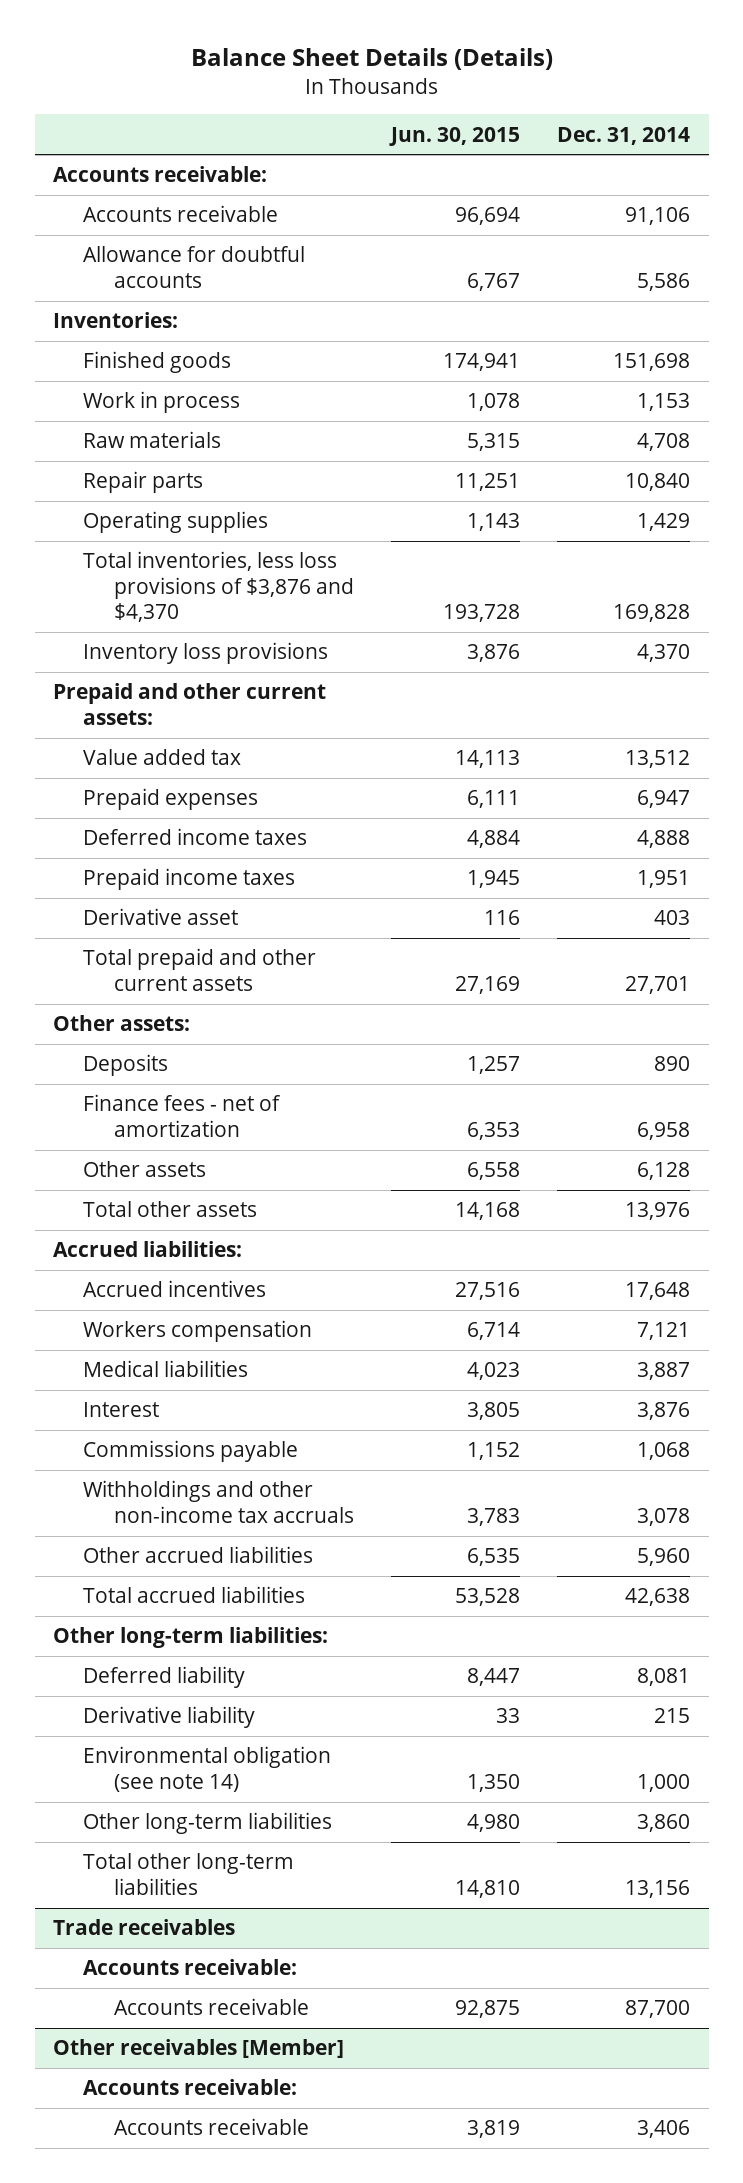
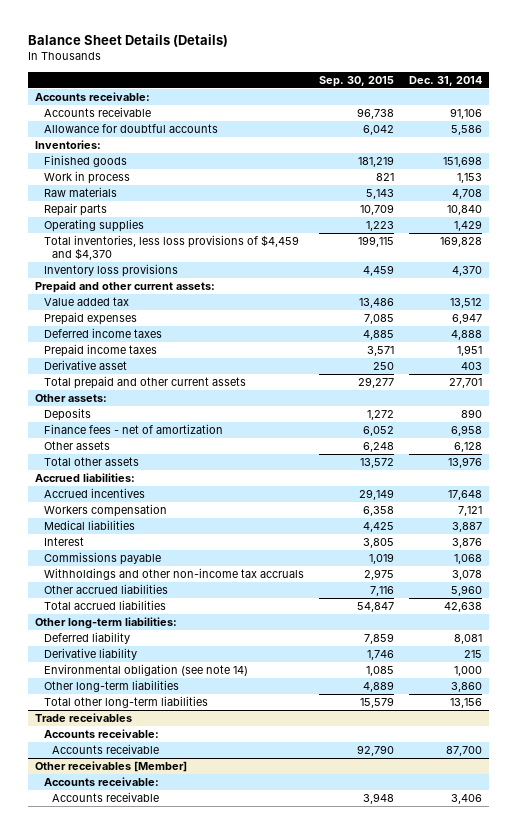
[388,126,520,146] Jun. 30, 2015 -> none
none -> [318,75,394,87] Sep. 30, 2015
[83,551,354,623] Total inventories, less loss provisions of $3,876 and $4,370 -> [43,235,299,261] Total inventories, less loss provisions of $4,459 and $4,370

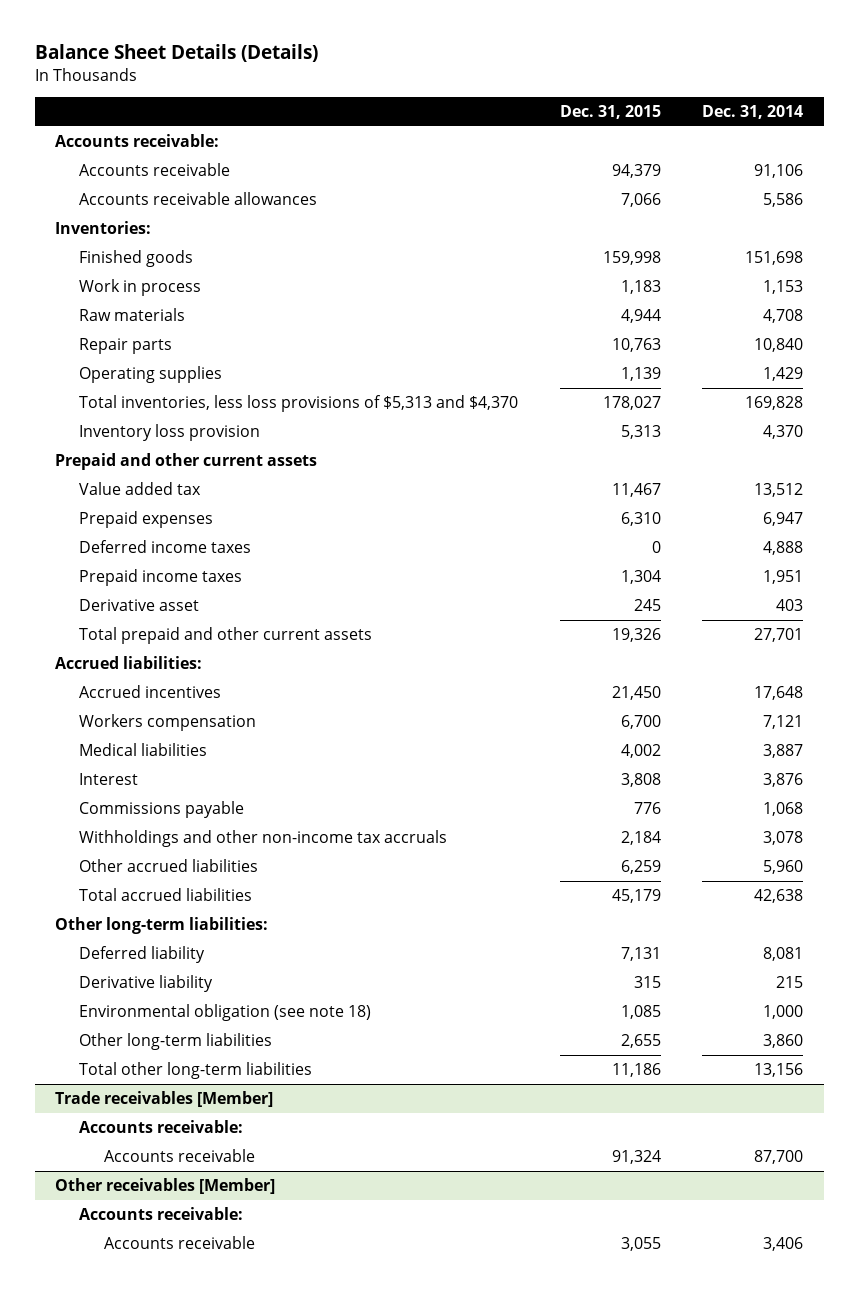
[318,75,394,87] Sep. 30, 2015 -> none
none -> [559,105,661,120] Dec. 31, 2015
[43,124,218,134] Allowance for doubtful accounts -> [79,192,318,206] Accounts receivable allowances
[43,235,299,261] Total inventories, less loss provisions of $4,459 and $4,370 -> [79,395,519,413] Total inventories, less loss provisions of $5,313 and $4,370
[43,264,178,278] Inventory loss provisions -> [79,424,261,442] Inventory loss provision
[35,281,216,294] Prepaid and other current assets: -> [55,453,318,471] Prepaid and other current assets
[35,394,108,403] Other assets: -> none
[43,408,91,422] Deposits -> none
[43,424,223,435] Finance fees - net of amortization -> none
[43,441,110,451] Other assets -> none
[43,457,139,467] Total other assets -> none
[43,664,248,677] Environmental obligation (see note 14) -> [79,1004,372,1022] Environmental obligation (see note 18)
[35,713,133,723] Trade receivables -> [55,1091,274,1108] Trade receivables [Member]

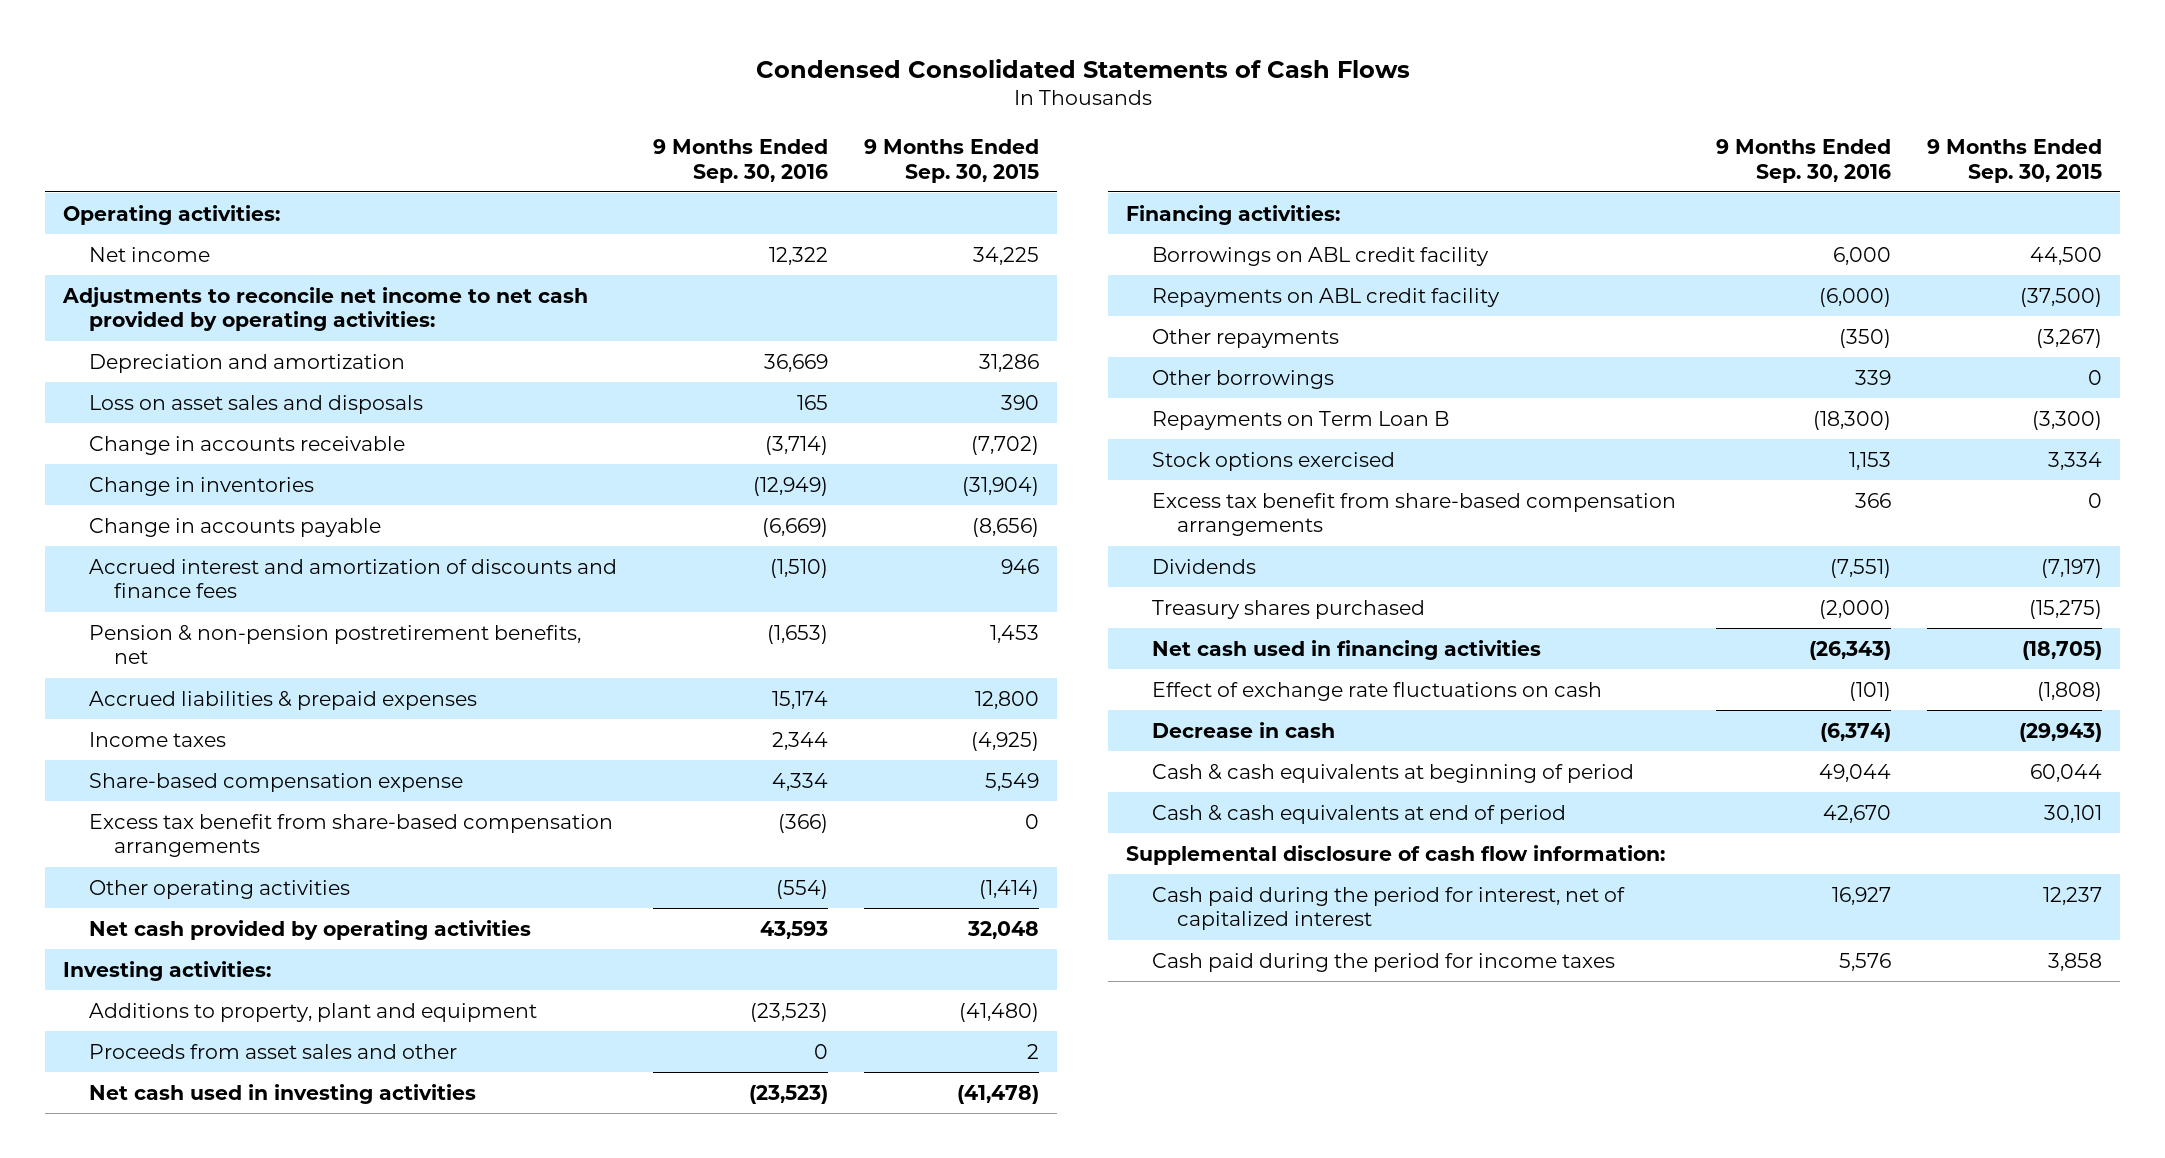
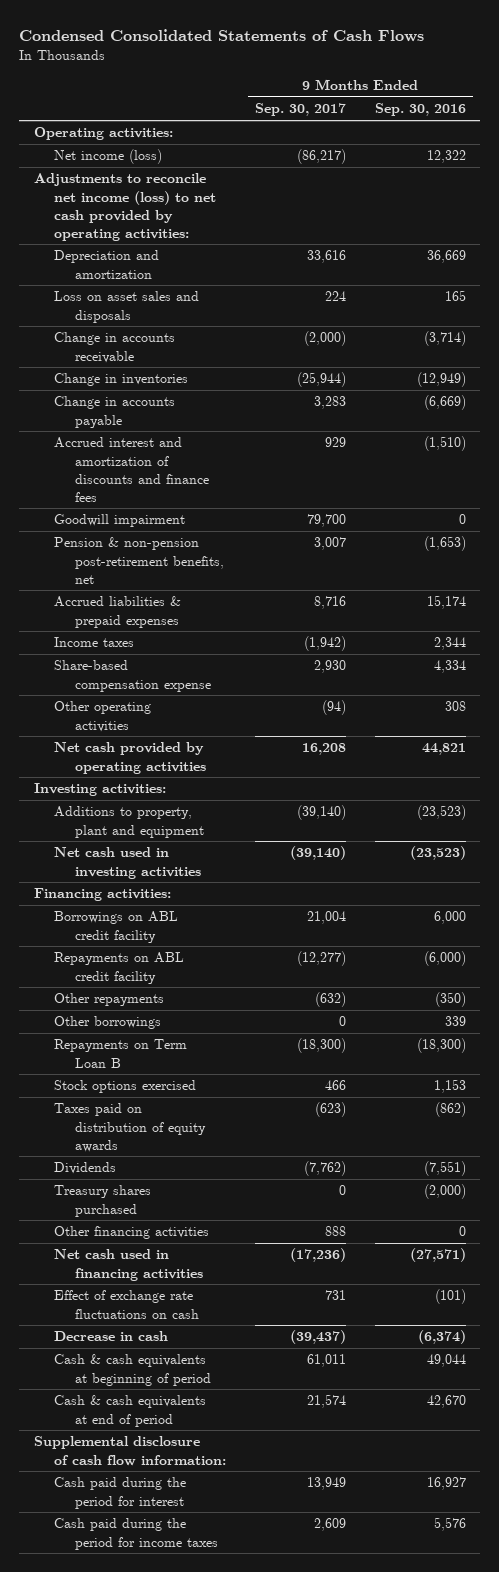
[863,138,1039,183] 9 Months Ended Sep. 30, 2015 -> none
none -> [254,103,346,117] Sep. 30, 2017
[88,246,210,262] Net income -> [54,149,163,165] Net income (loss)
[62,286,589,332] Adjustments to reconcile net income to net cash provided by operating activities: -> [33,173,217,241] Adjustments to reconcile net income (loss) to net cash provided by operating activities:
none -> [54,514,186,528] Goodwill impairment
[88,624,581,665] Pension & non-pension postretirement benefits, net -> [54,537,224,584] Pension & non-pension post-retirement benefits, net
[88,813,613,858] Excess tax benefit from share-based compensation arrangements -> none
[775,879,828,899] (554) -> [444,701,466,712] 308
[759,920,828,939] 43,593 -> [421,743,466,756] 44,821
[88,1043,457,1059] Proceeds from asset sales and other -> none
[1151,492,1676,537] Excess tax benefit from share-based compensation arrangements -> none
none -> [54,1103,206,1152] Taxes paid on distribution of equity awards
none -> [54,1226,210,1240] Other financing activities
[1808,640,1891,660] (26,343) -> [409,1248,466,1263] (27,571)
[1151,886,1625,931] Cash paid during the period for interest, net of capitalized interest -> [54,1477,187,1509] Cash paid during the period for interest

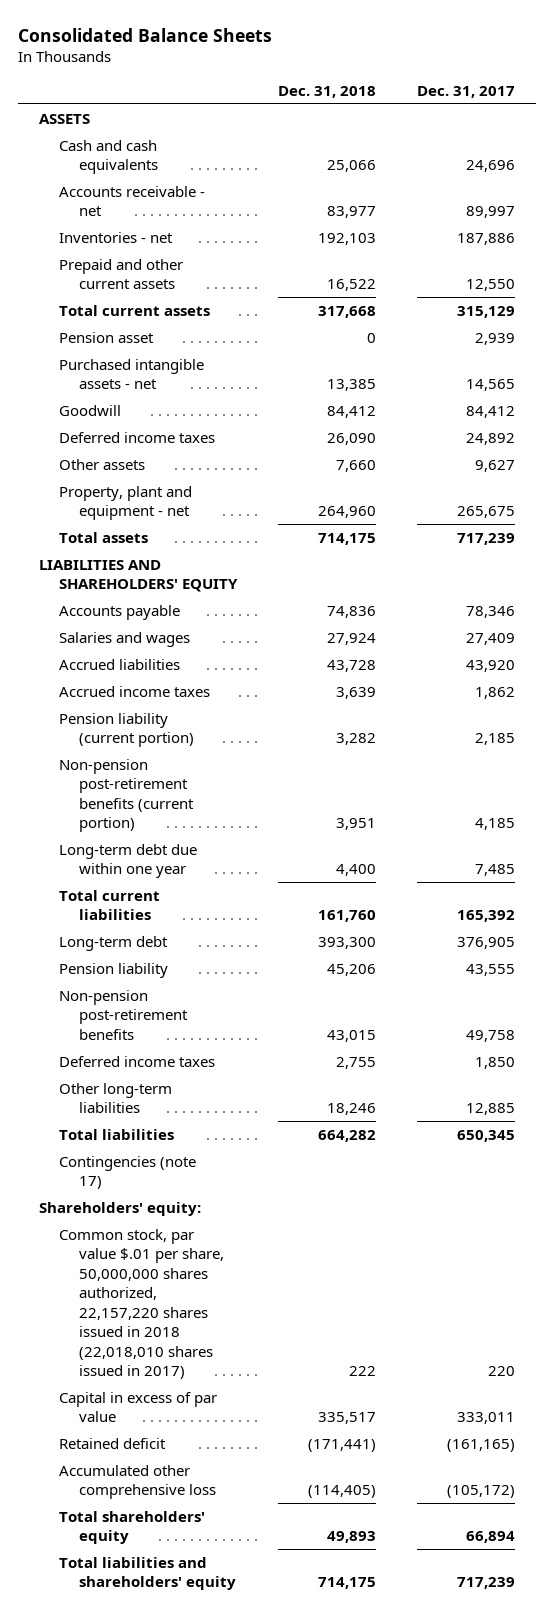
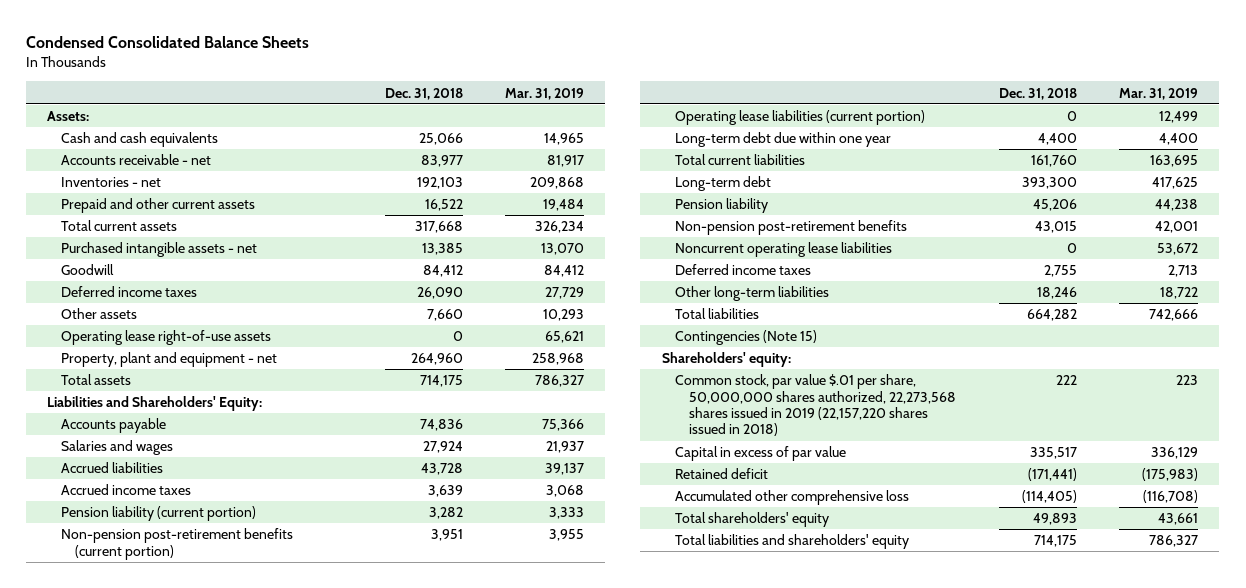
[18,27,273,42] Consolidated Balance Sheets -> [26,36,310,49] Condensed Consolidated Balance Sheets
[417,85,516,98] Dec. 31, 2017 -> none
none -> [504,87,584,100] Mar. 31, 2019
[38,113,90,124] ASSETS -> [47,111,90,122] Assets:
[59,331,155,343] Pension asset -> none
none -> [61,330,272,346] Operating lease right-of-use assets
[38,559,239,593] LIABILITIES AND SHAREHOLDERS' EQUITY -> [47,396,263,412] Liabilities and Shareholders' Equity:
none -> [675,110,926,126] Operating lease liabilities (current portion)
none -> [675,242,893,258] Noncurrent operating lease liabilities
[59,1155,197,1190] Contingencies (note 17) -> [675,330,818,346] Contingencies (Note 15)
[59,1228,225,1380] Common stock, par value $.01 per share, 50,000,000 shares authorized, 22,157,220 shares issued in 2018 (22,018,010 shares issued in 2017) -> [675,374,957,437] Common stock, par value $.01 per share, 50,000,000 shares authorized, 22,273,568 shares issued in 2019 (22,157,220 shares issued in 2018)

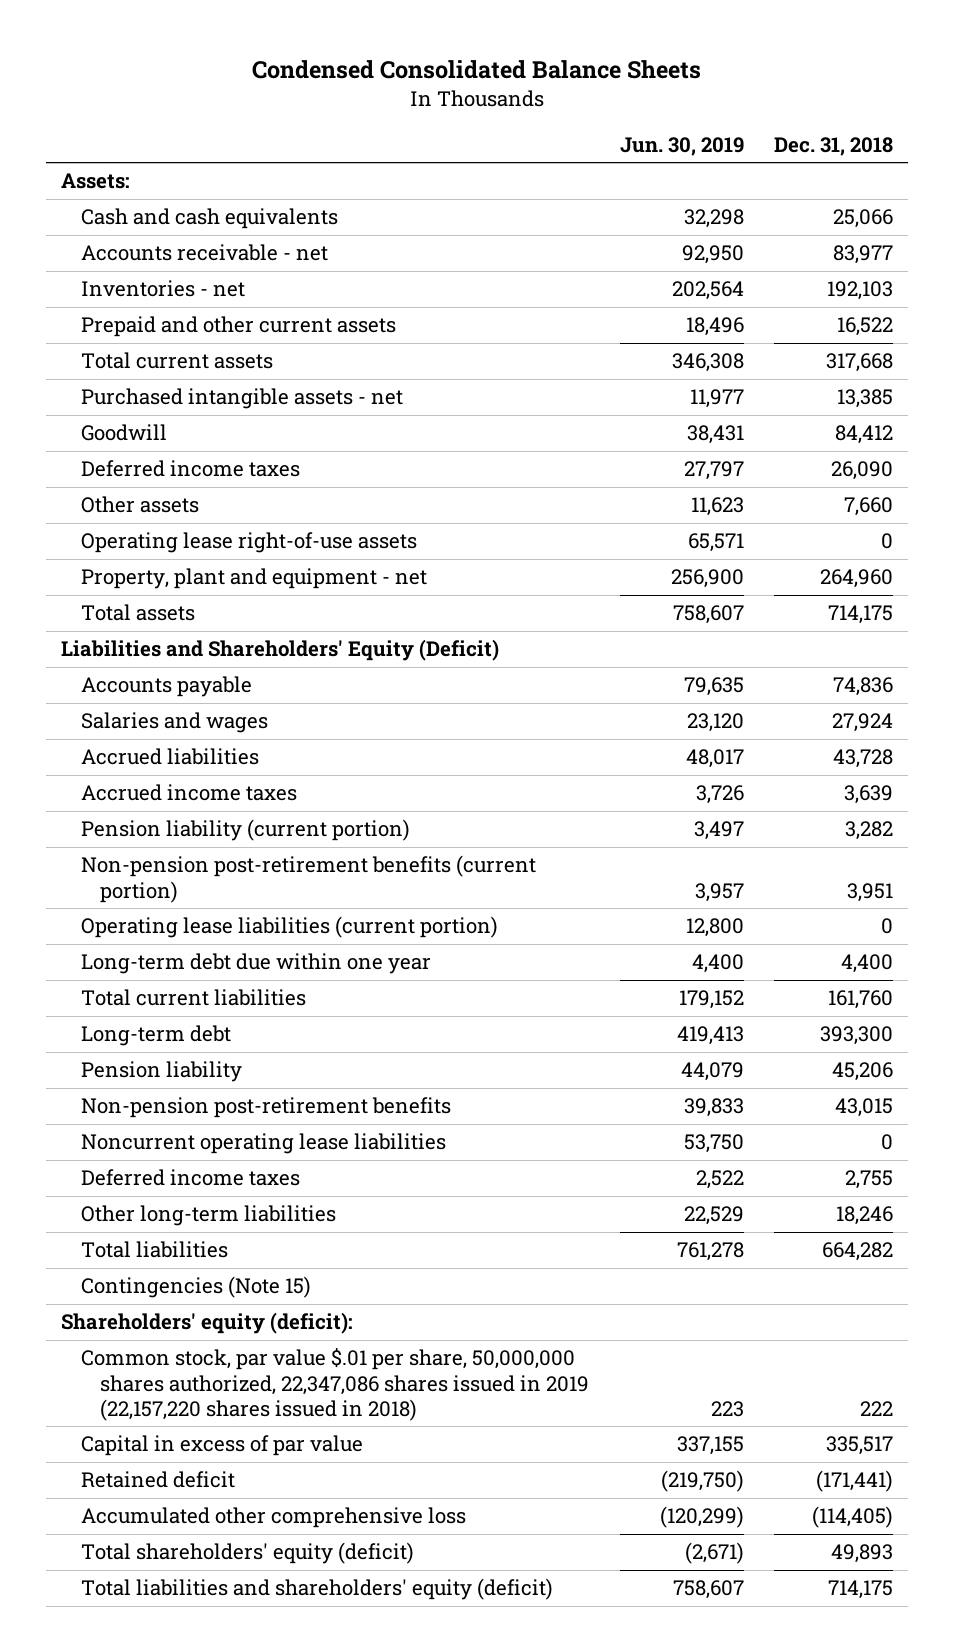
[504,87,584,100] Mar. 31, 2019 -> none
none -> [619,136,744,156] Jun. 30, 2019
[47,396,263,412] Liabilities and Shareholders' Equity: -> [61,639,500,662] Liabilities and Shareholders' Equity (Deficit)
[661,352,791,368] Shareholders' equity: -> [61,1312,354,1335] Shareholders' equity (deficit):
[675,374,957,437] Common stock, par value $.01 per share, 50,000,000 shares authorized, 22,273,568 shares issued in 2019 (22,157,220 shares issued in 2018) -> [80,1348,590,1421] Common stock, par value $.01 per share, 50,000,000 shares authorized, 22,347,086 shares issued in 2019 (22,157,220 shares issued in 2018)
[675,512,830,528] Total shareholders' equity -> [80,1542,414,1565] Total shareholders' equity (deficit)
[675,534,910,550] Total liabilities and shareholders' equity -> [80,1578,553,1601] Total liabilities and shareholders' equity (deficit)

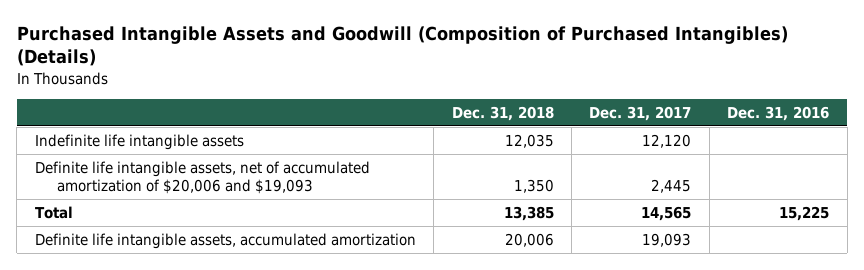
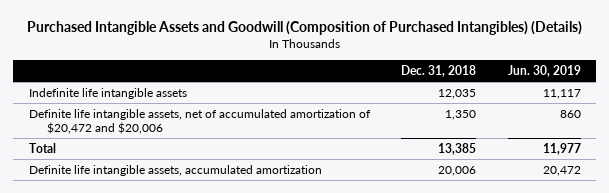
[589,105,692,121] Dec. 31, 2017 -> none
[727,105,830,121] Dec. 31, 2016 -> none
none -> [507,64,581,77] Jun. 30, 2019
[34,160,370,194] Definite life intangible assets, net of accumulated amortization of $20,006 and $19,093 -> [28,108,371,134] Definite life intangible assets, net of accumulated amortization of $20,472 and $20,006

